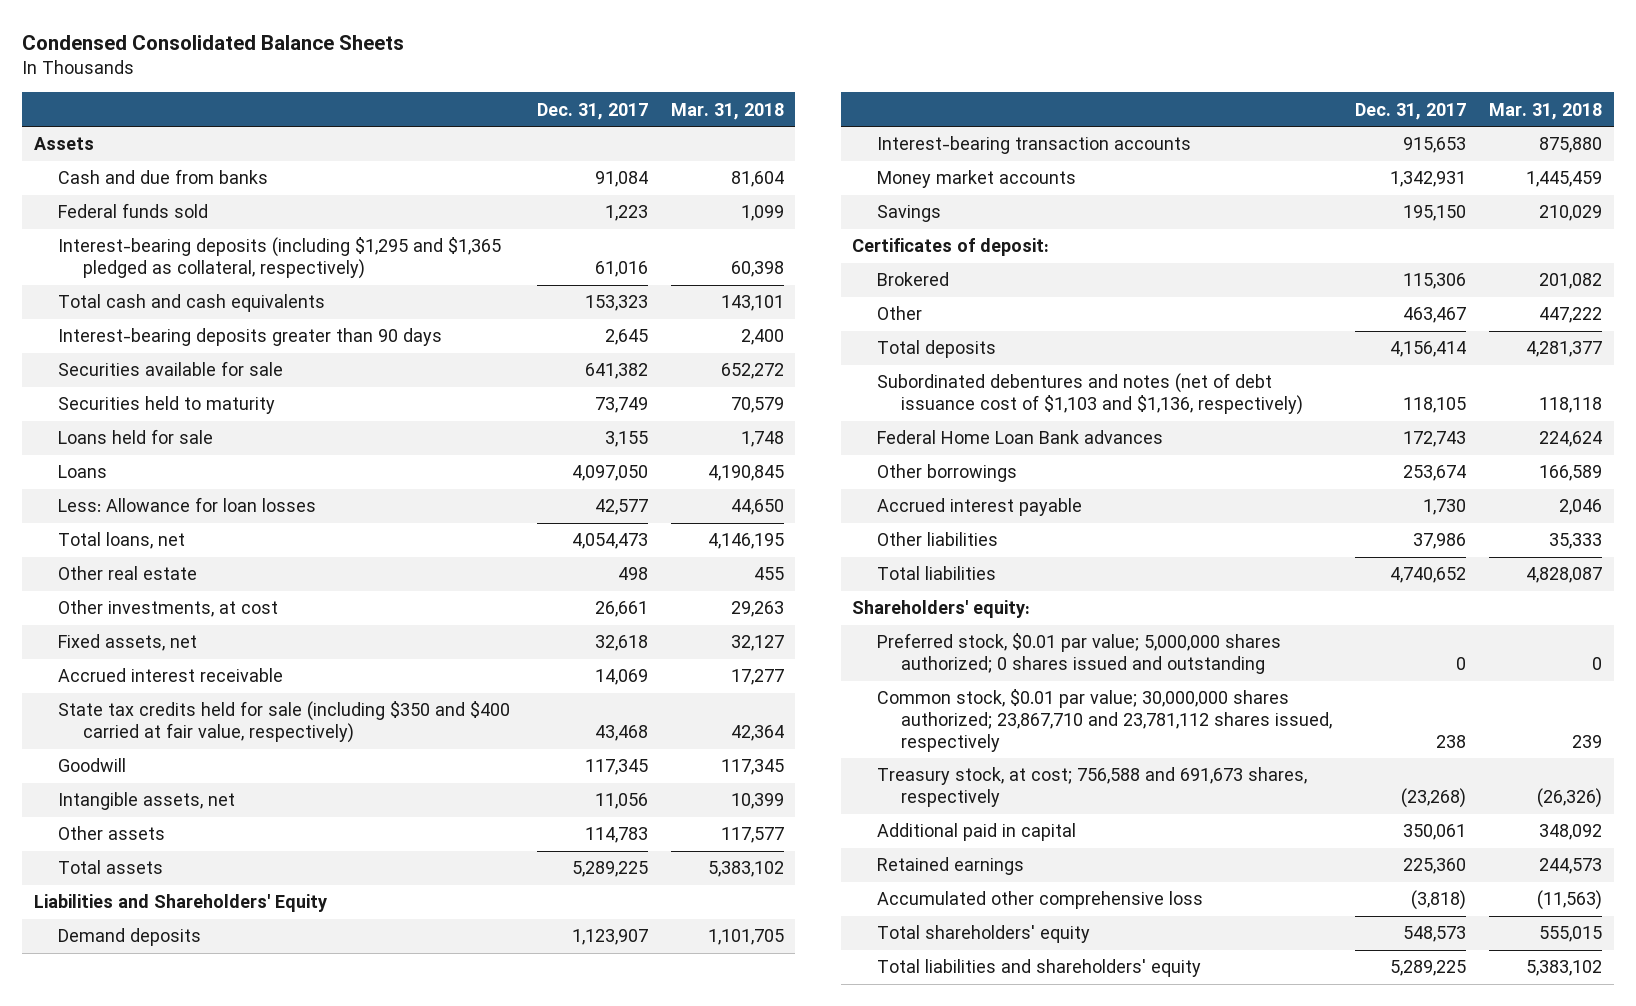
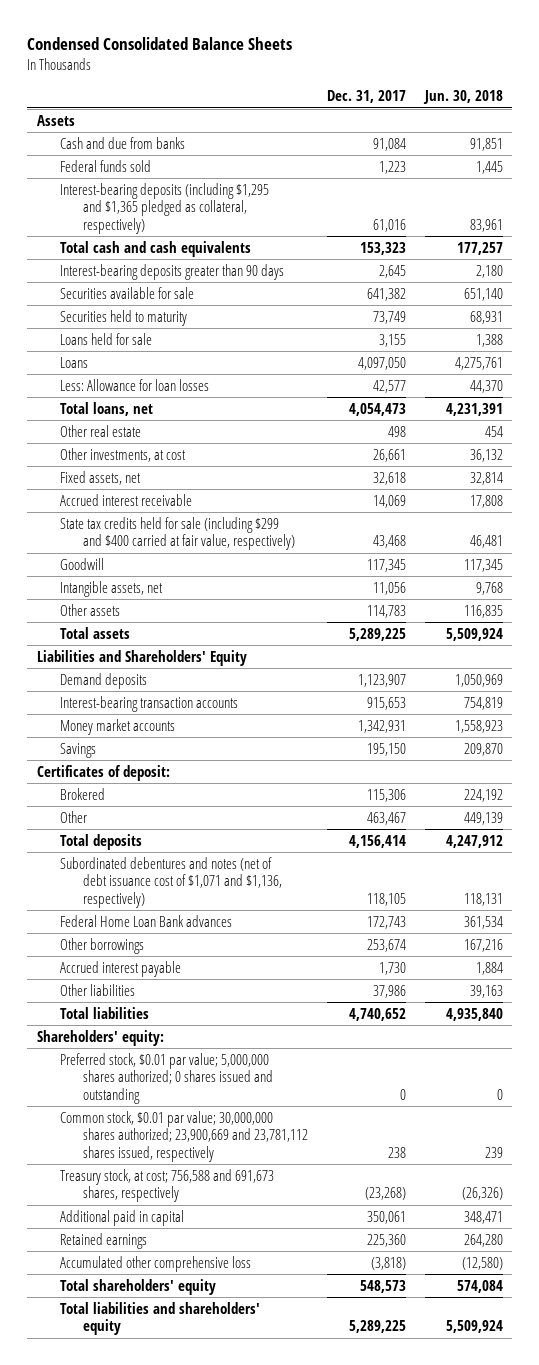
[670,102,784,120] Mar. 31, 2018 -> none
none -> [422,90,503,105] Jun. 30, 2018
[58,701,511,744] State tax credits held for sale (including $350 and $400 carried at fair value, respectively) -> [59,516,295,551] State tax credits held for sale (including $299 and $400 carried at fair value, respectively)
[876,373,1304,416] Subordinated debentures and notes (net of debt issuance cost of $1,103 and $1,136, respectively) -> [59,856,282,908] Subordinated debentures and notes (net of debt issuance cost of $1,071 and $1,136, respectively)
[876,689,1333,752] Common stock, $0.01 par value; 30,000,000 shares authorized; 23,867,710 and 23,781,112 shares issued, respectively -> [59,1110,308,1162] Common stock, $0.01 par value; 30,000,000 shares authorized; 23,900,669 and 23,781,112 shares issued, respectively

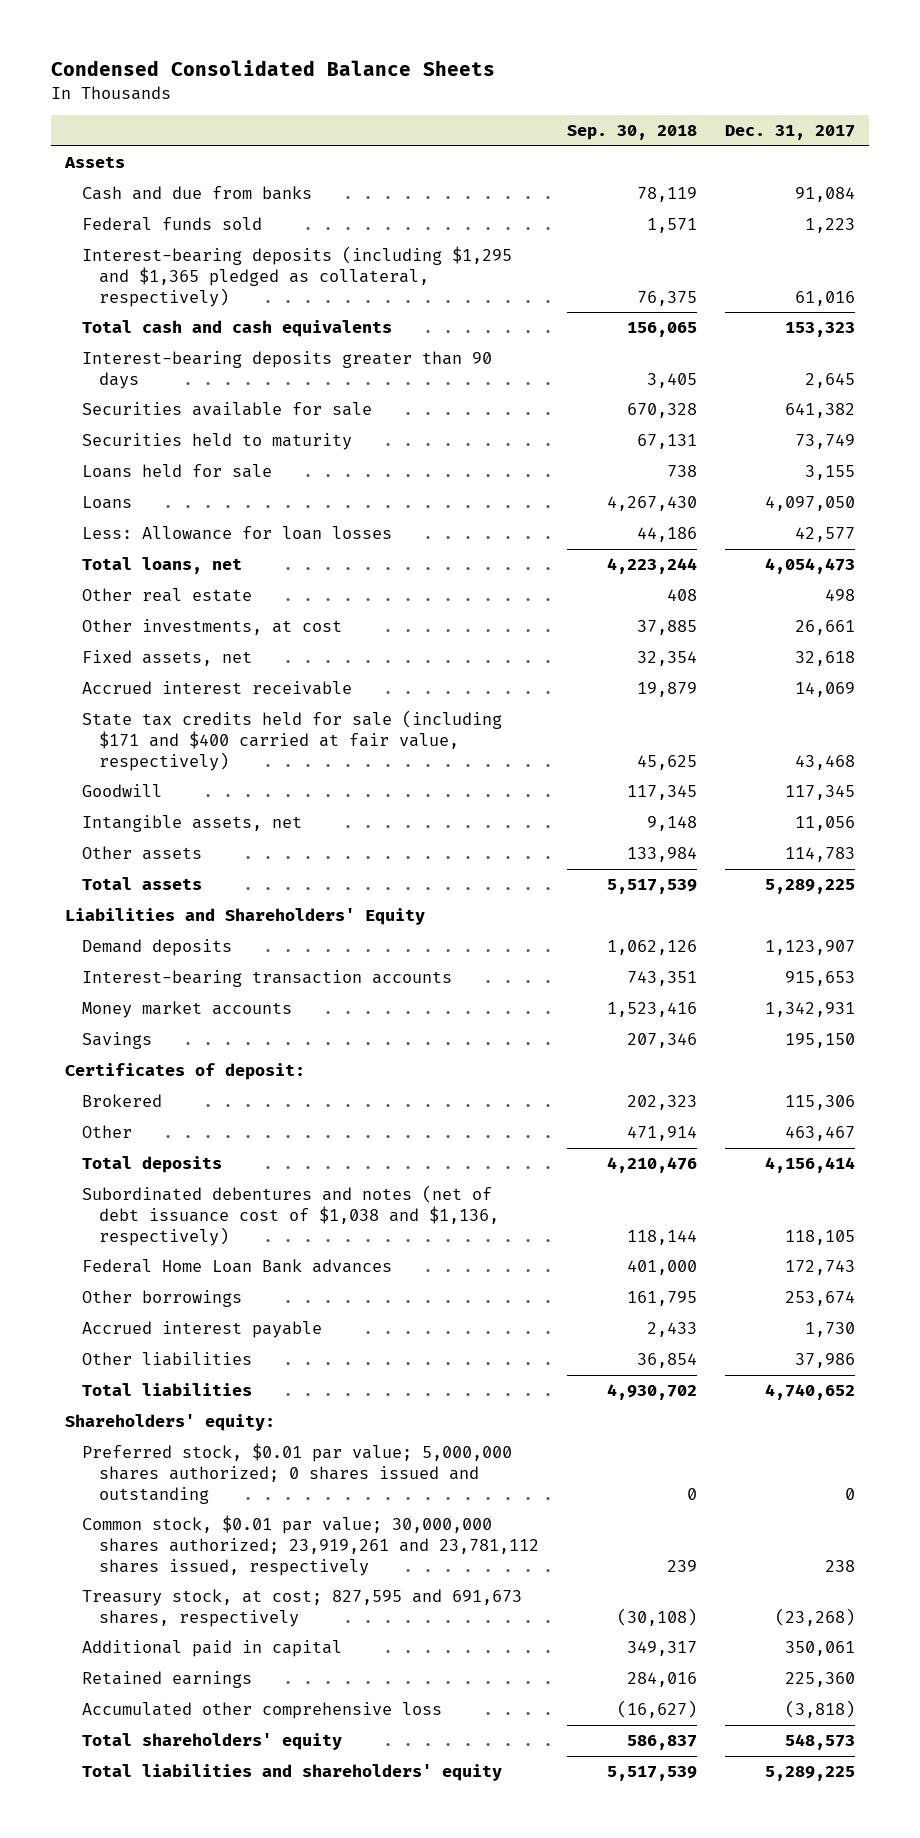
[422,90,503,105] Jun. 30, 2018 -> none
none -> [567,125,698,141] Sep. 30, 2018
[59,516,295,551] State tax credits held for sale (including $299 and $400 carried at fair value, respectively) -> [81,710,502,771] State tax credits held for sale (including $171 and $400 carried at fair value, respectively)
[59,856,282,908] Subordinated debentures and notes (net of debt issuance cost of $1,071 and $1,136, respectively) -> [81,1185,499,1246] Subordinated debentures and notes (net of debt issuance cost of $1,038 and $1,136, respectively)
[59,1110,308,1162] Common stock, $0.01 par value; 30,000,000 shares authorized; 23,900,669 and 23,781,112 shares issued, respectively -> [81,1515,539,1576] Common stock, $0.01 par value; 30,000,000 shares authorized; 23,919,261 and 23,781,112 shares issued, respectively
[59,1168,274,1203] Treasury stock, at cost; 756,588 and 691,673 shares, respectively -> [81,1589,522,1627] Treasury stock, at cost; 827,595 and 691,673 shares, respectively

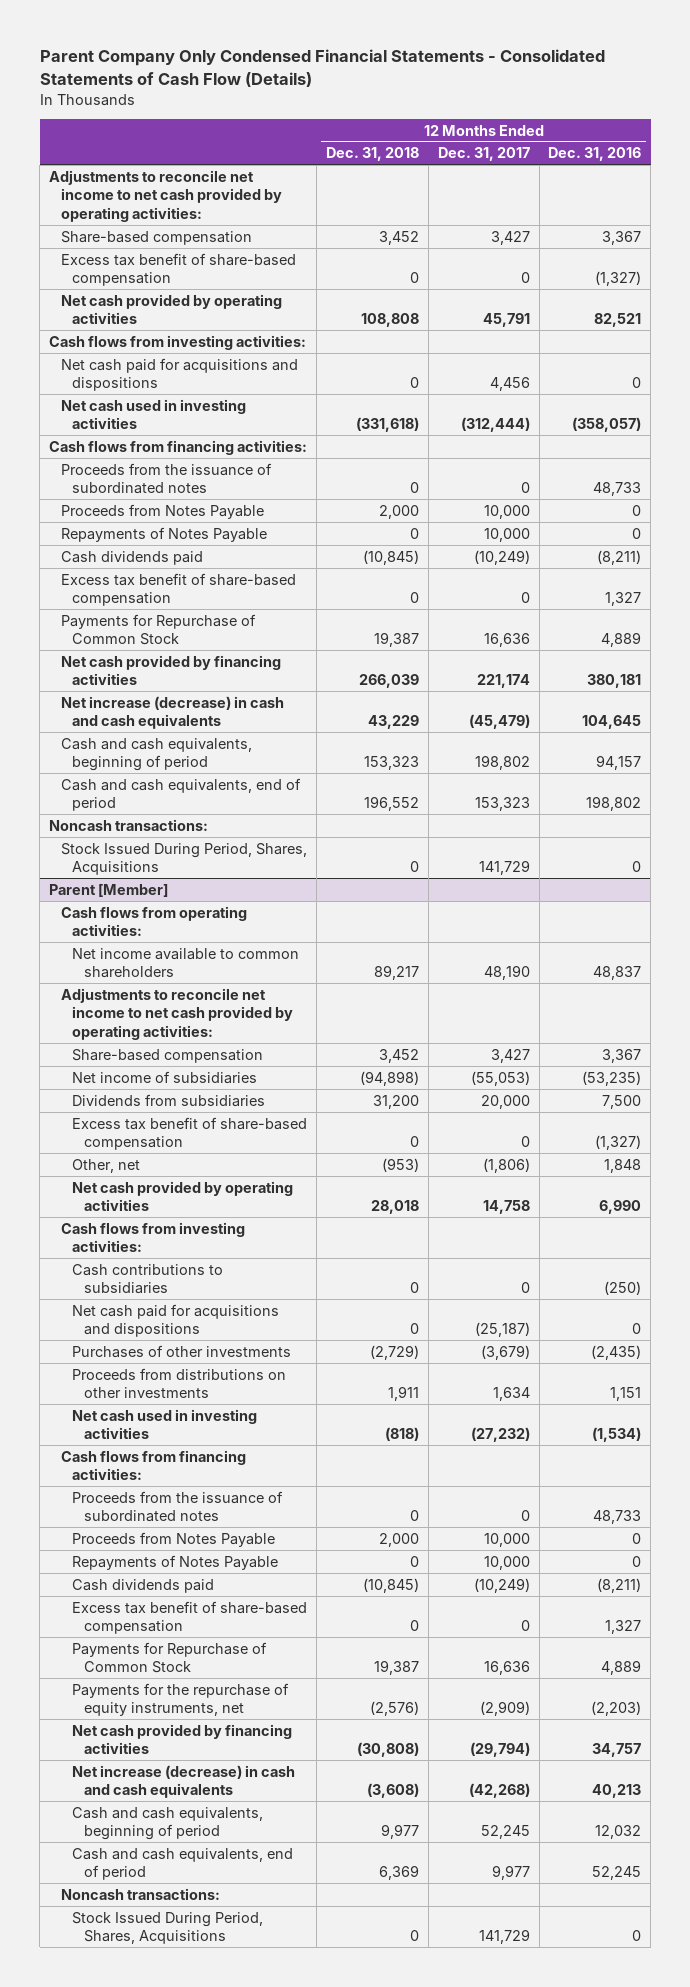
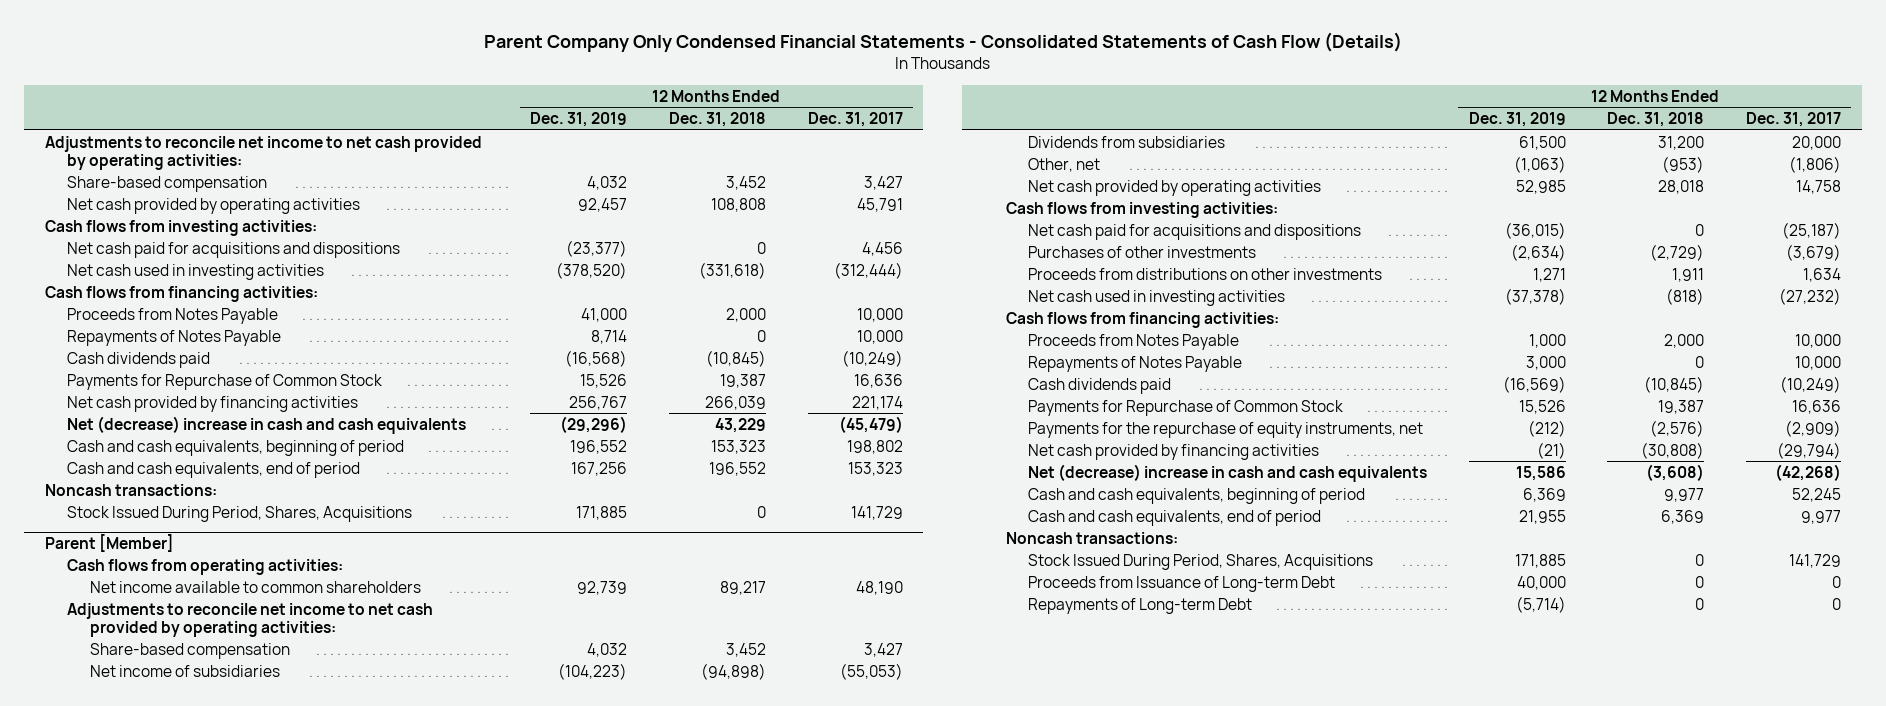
[548,147,642,162] Dec. 31, 2016 -> none
none -> [530,112,628,128] Dec. 31, 2019
[60,252,296,287] Excess tax benefit of share-based compensation -> none
[60,462,272,495] Proceeds from the issuance of subordinated notes -> none
[60,572,296,607] Excess tax benefit of share-based compensation -> none
[60,695,284,730] Net increase (decrease) in cash and cash equivalents -> [67,415,467,434] Net (decrease) increase in cash and cash equivalents
[72,1116,308,1151] Excess tax benefit of share-based compensation -> none
[72,1263,224,1295] Cash contributions to subsidiaries -> none
[72,1490,284,1523] Proceeds from the issuance of subordinated notes -> none
[72,1600,308,1635] Excess tax benefit of share-based compensation -> none
[72,1764,296,1799] Net increase (decrease) in cash and cash equivalents -> [1027,463,1427,482] Net (decrease) increase in cash and cash equivalents
none -> [1027,575,1335,592] Proceeds from Issuance of Long-term Debt
none -> [1027,597,1252,614] Repayments of Long-term Debt

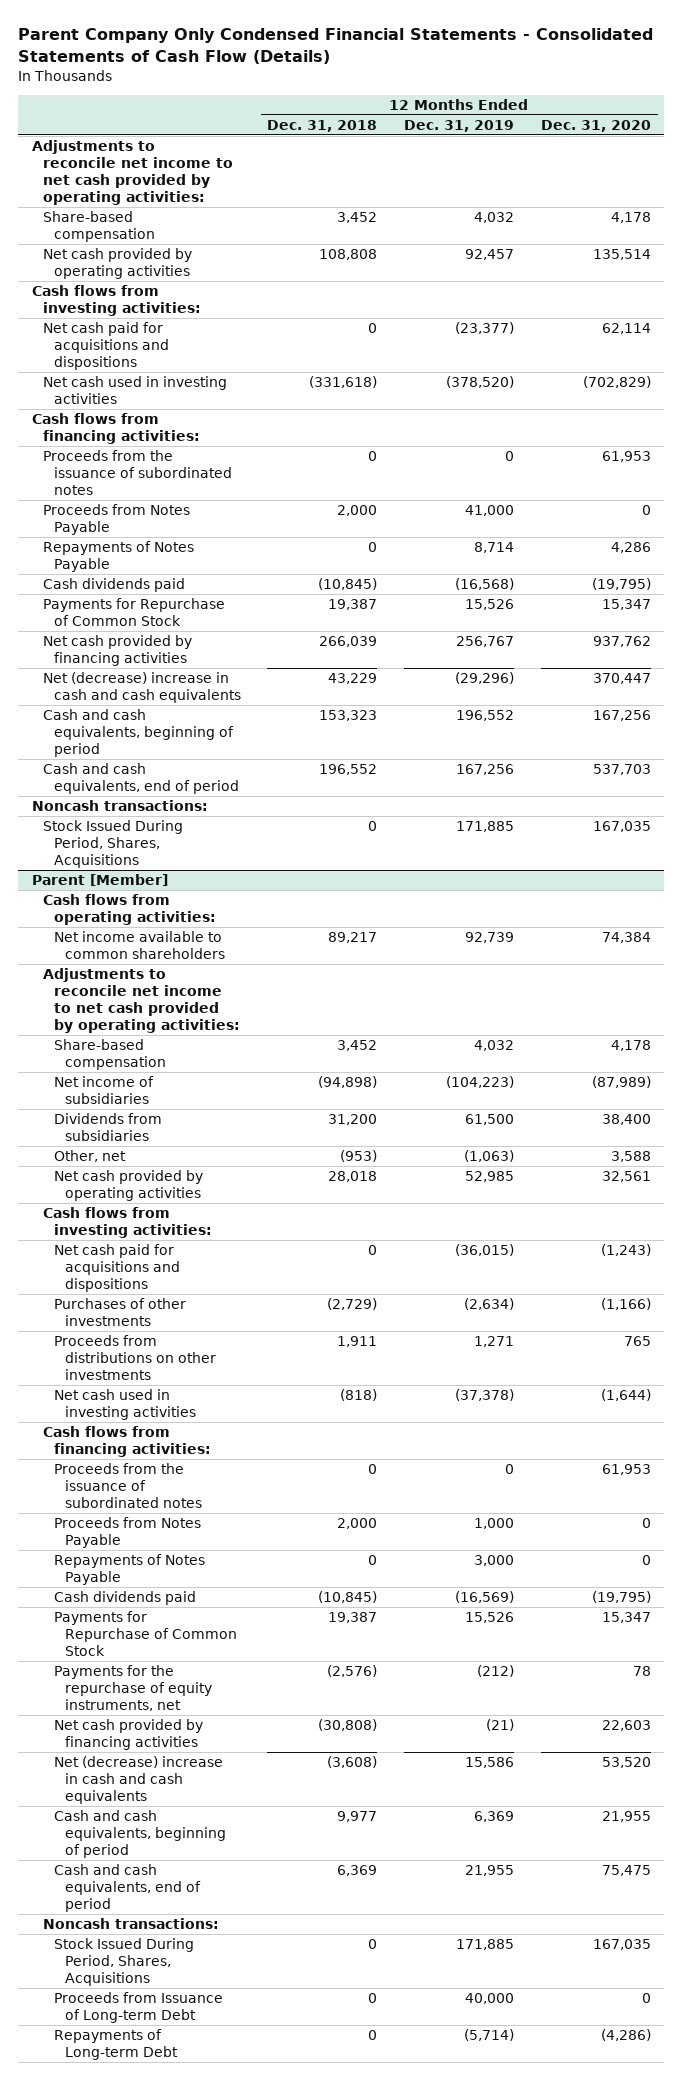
[807,112,903,128] Dec. 31, 2017 -> none
none -> [540,119,651,132] Dec. 31, 2020
none -> [42,450,232,495] Proceeds from the issuance of subordinated notes
none -> [53,1463,202,1508] Proceeds from the issuance of subordinated notes

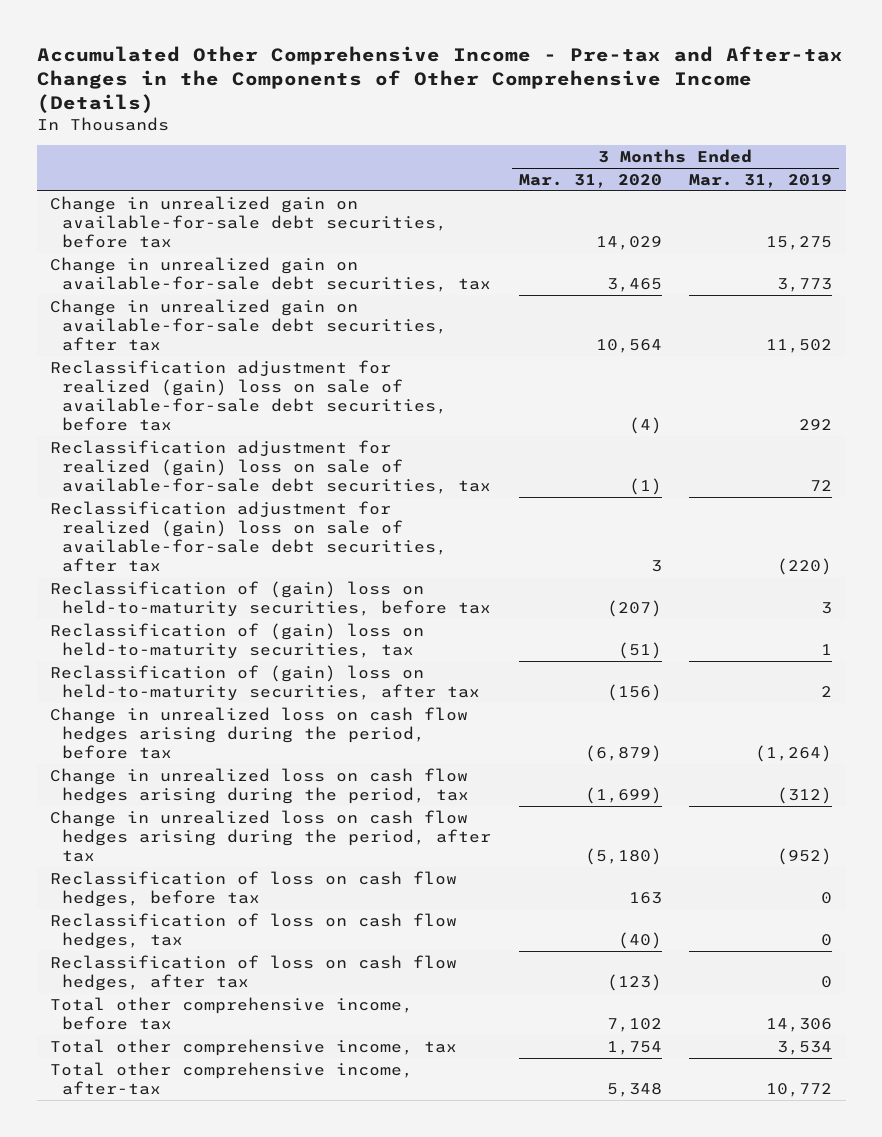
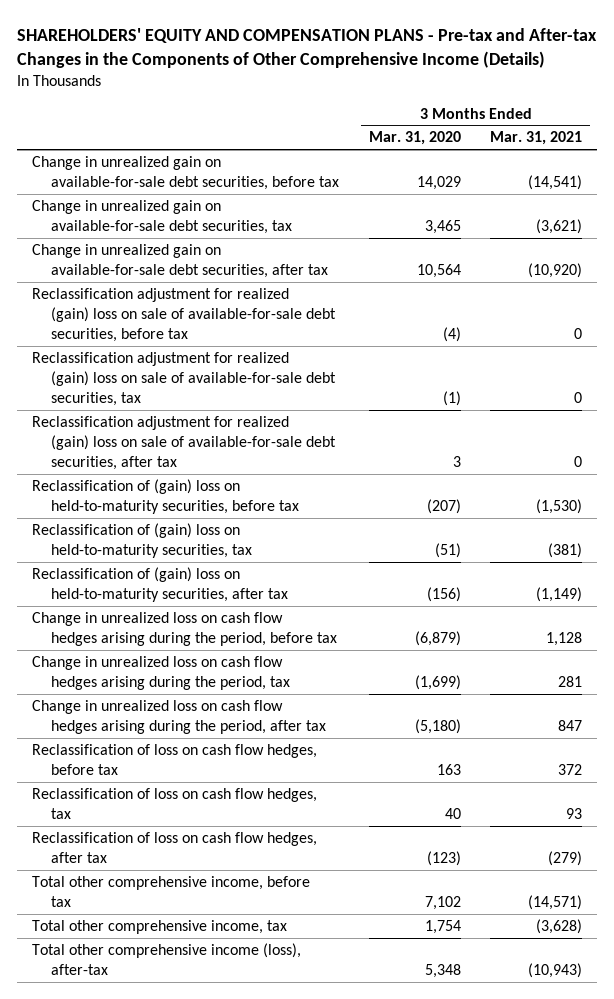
[36,45,843,113] Accumulated Other Comprehensive Income - Pre-tax and After-tax Changes in the Components of Other Comprehensive Income (Details) -> [16,27,597,69] SHAREHOLDERS' EQUITY AND COMPENSATION PLANS - Pre-tax and After-tax Changes in the Components of Other Comprehensive Income (Details)
[688,173,832,188] Mar. 31, 2019 -> none
none -> [490,131,583,146] Mar. 31, 2021
[617,931,662,949] (40) -> [444,807,461,819] 40
[50,1061,414,1095] Total other comprehensive income, after-tax -> [31,942,301,975] Total other comprehensive income (loss), after-tax

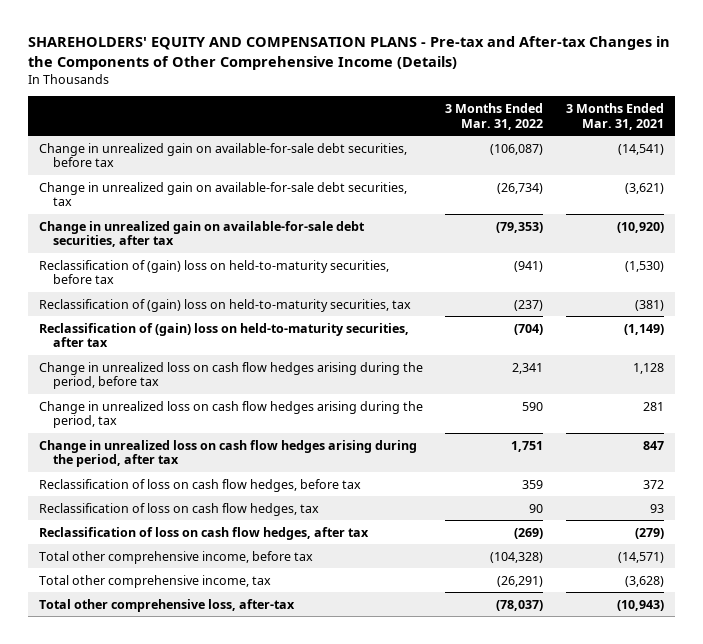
[368,131,461,146] Mar. 31, 2020 -> none
none -> [445,103,544,130] 3 Months Ended Mar. 31, 2022
[31,287,337,342] Reclassification adjustment for realized (gain) loss on sale of available-for-sale debt securities, before tax -> none
[31,351,337,406] Reclassification adjustment for realized (gain) loss on sale of available-for-sale debt securities, tax -> none
[31,415,337,470] Reclassification adjustment for realized (gain) loss on sale of available-for-sale debt securities, after tax -> none
[31,942,301,975] Total other comprehensive income (loss), after-tax -> [38,598,295,612] Total other comprehensive loss, after-tax

